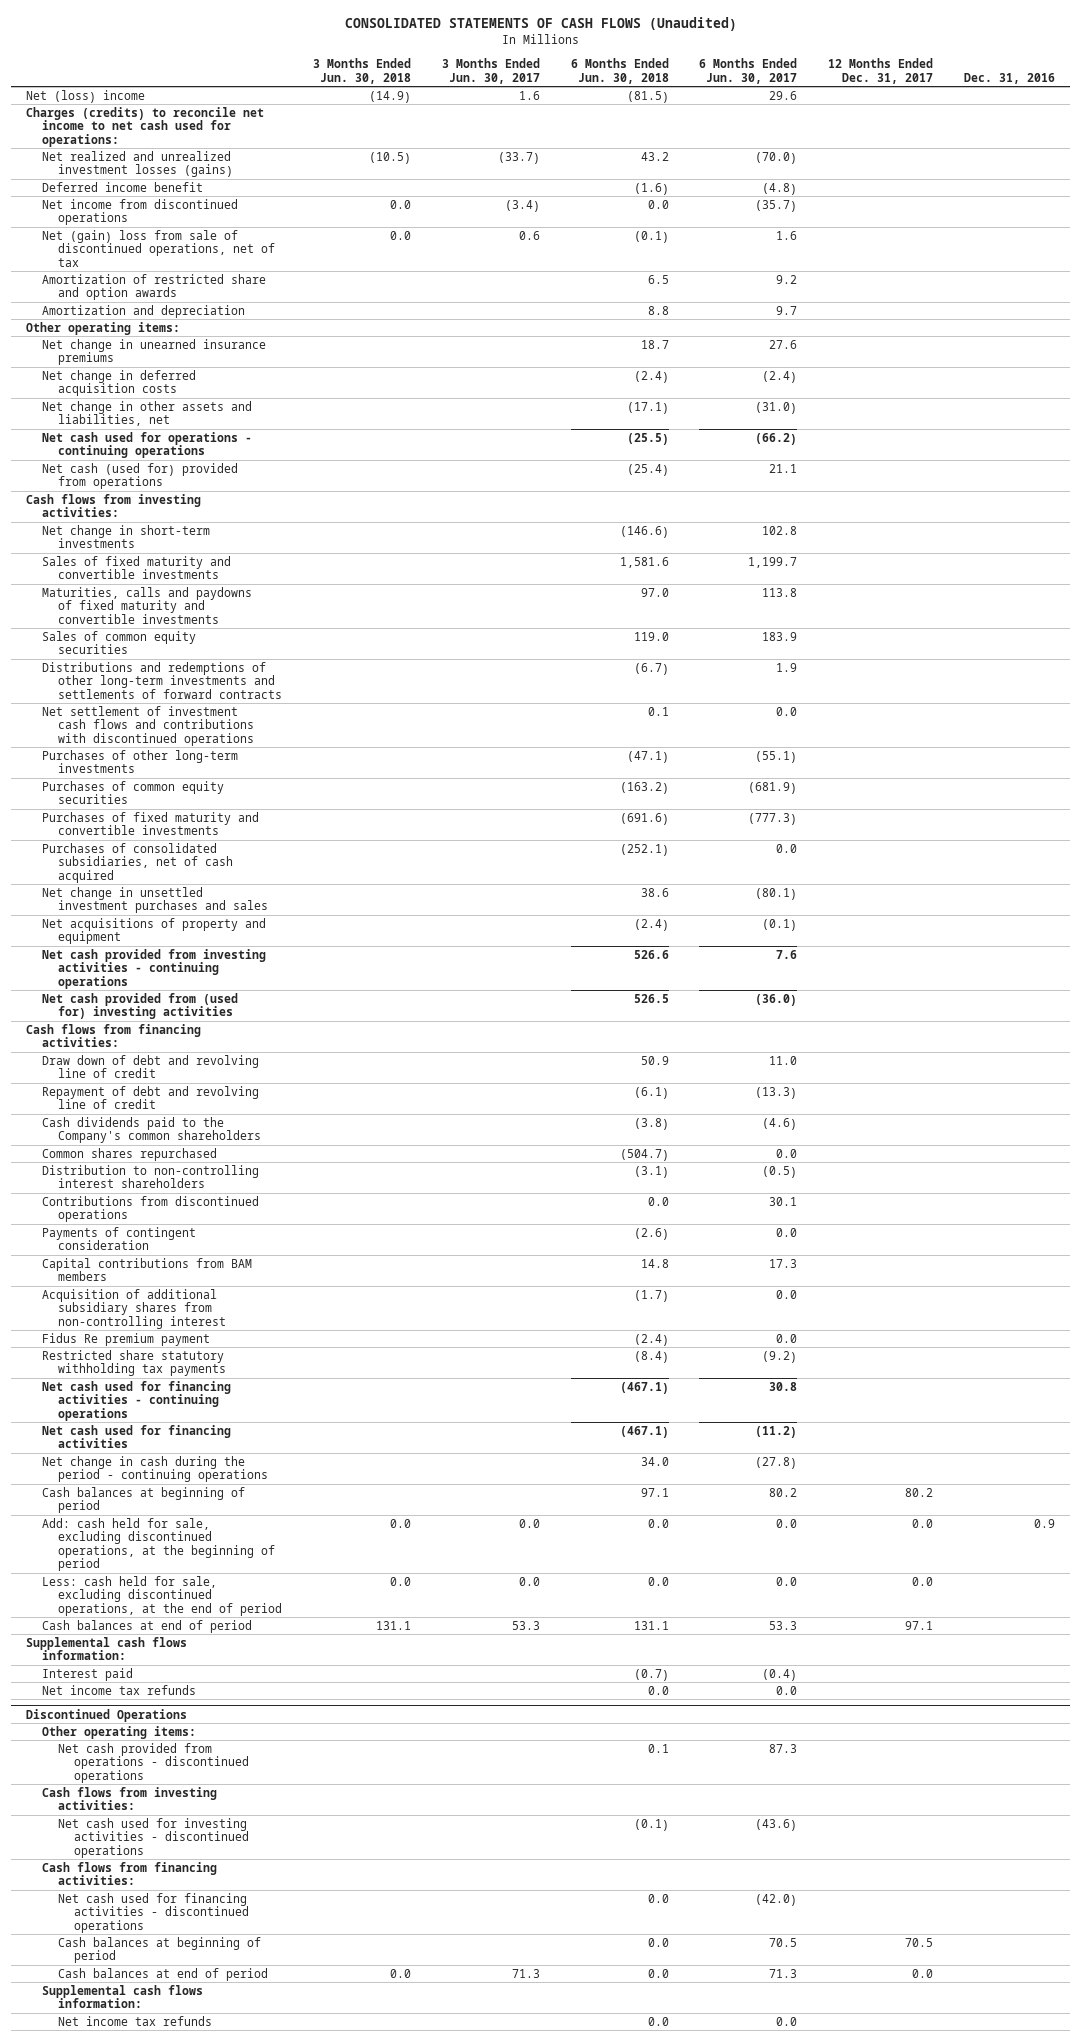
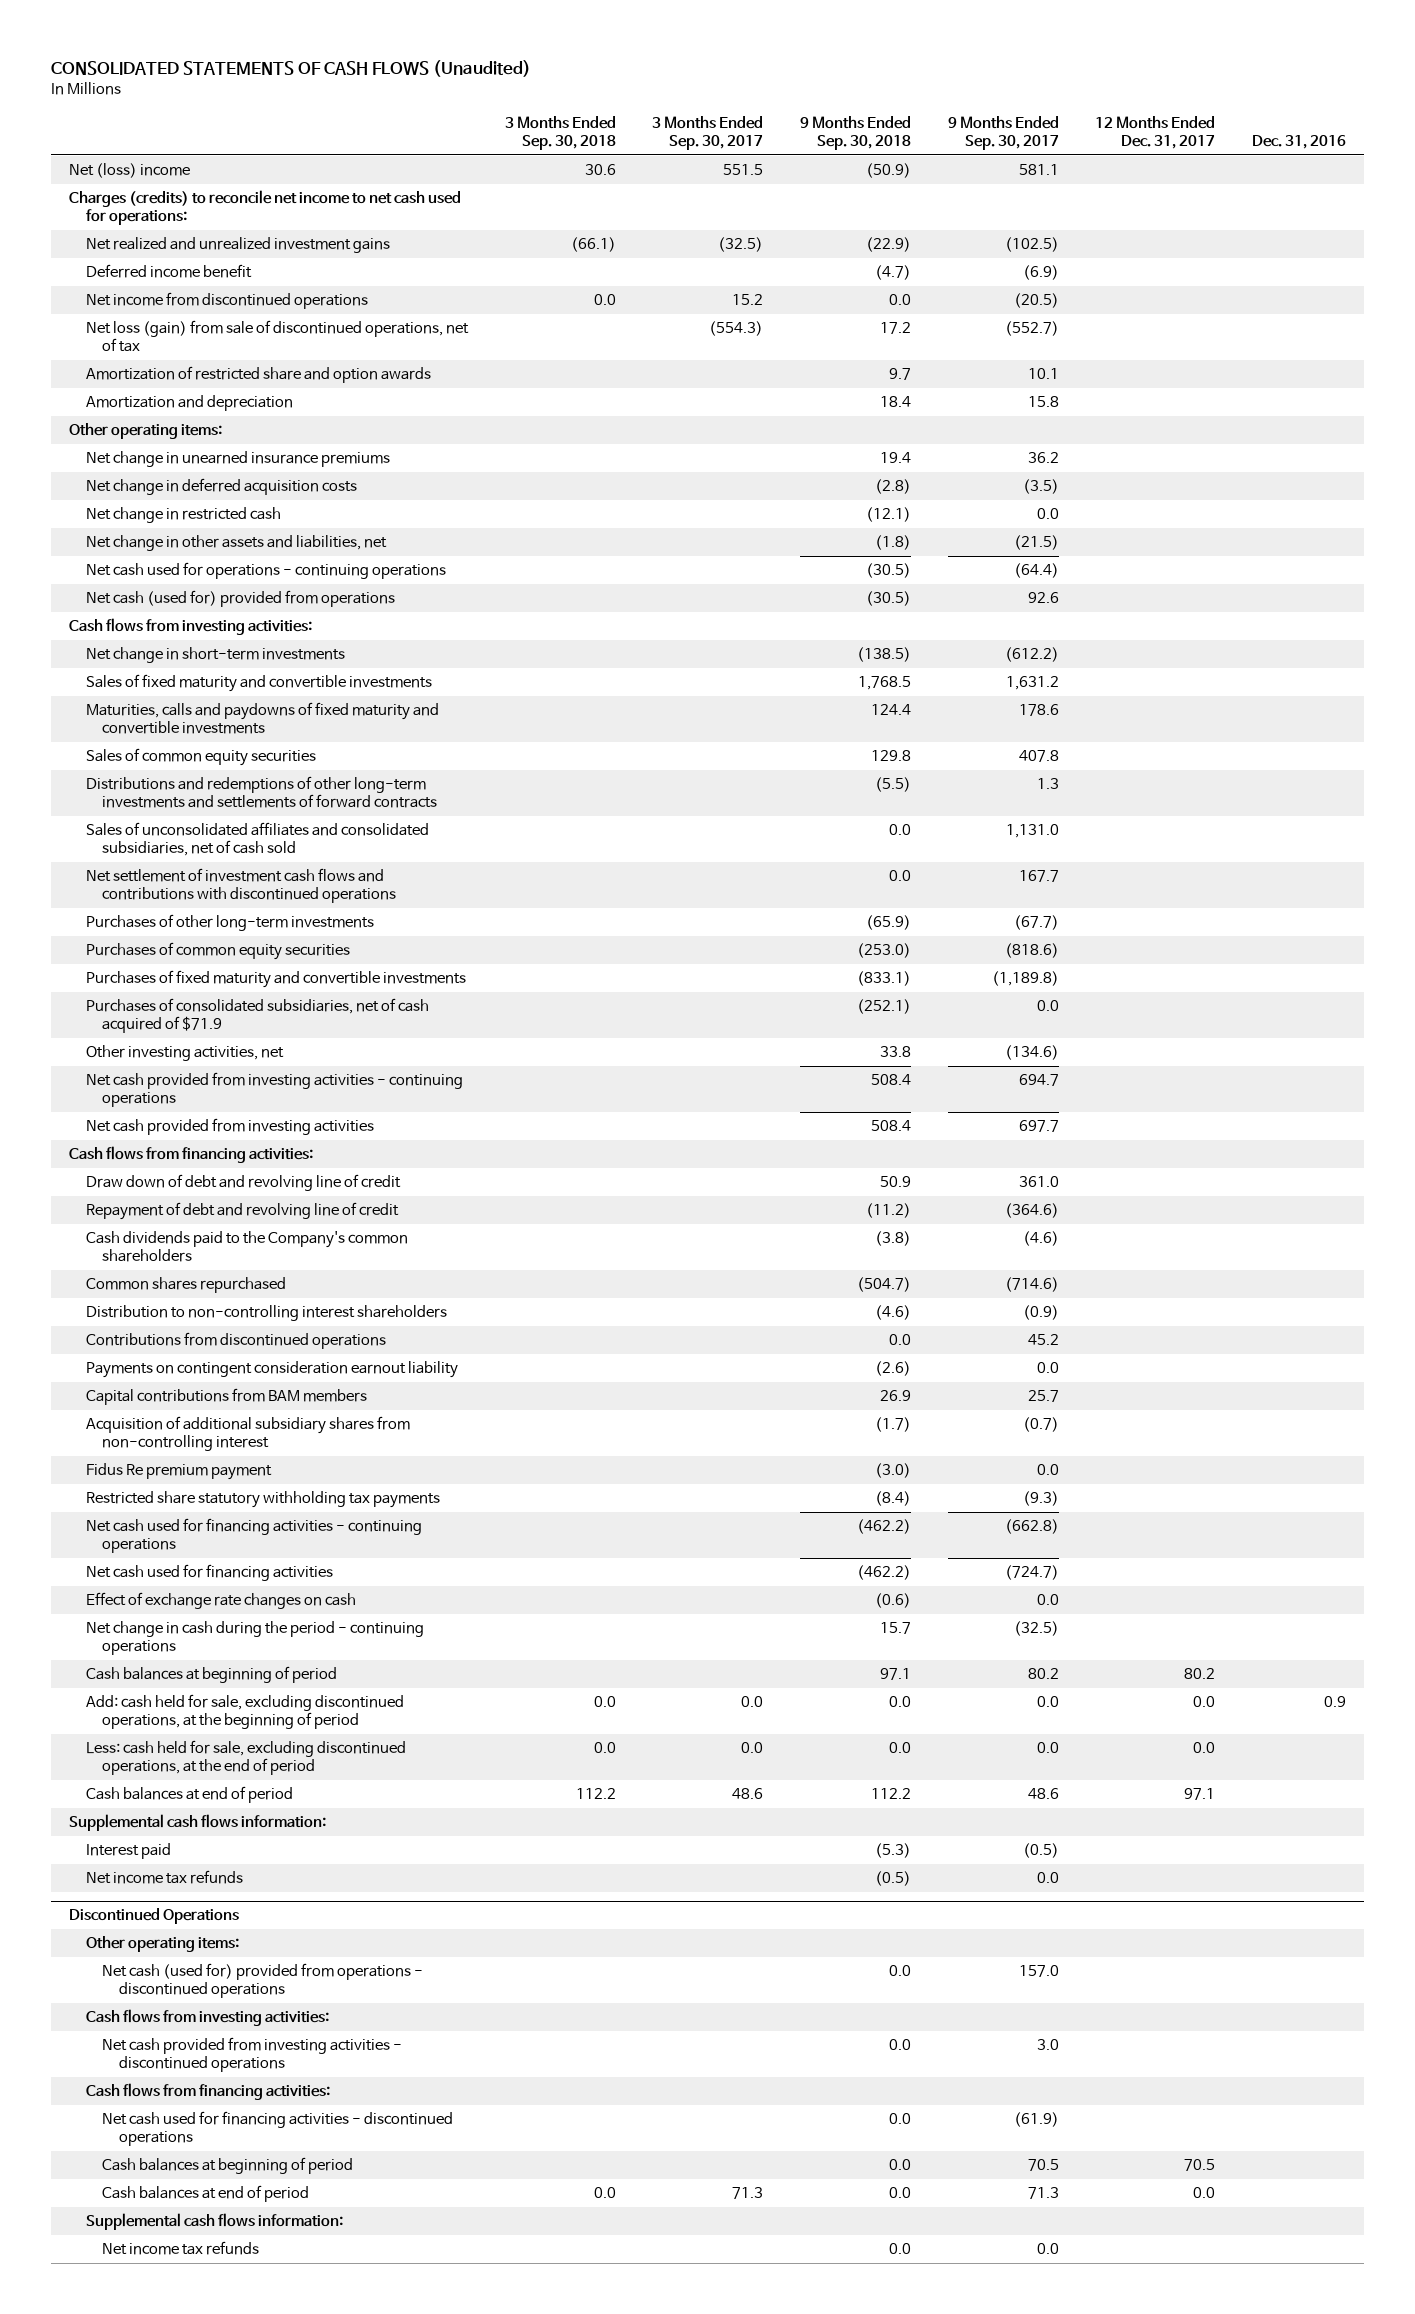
[312,58,411,84] 3 Months Ended Jun. 30, 2018 -> none
[441,58,540,84] 3 Months Ended Jun. 30, 2017 -> none
[570,58,669,84] 6 Months Ended Jun. 30, 2018 -> none
[699,58,798,84] 6 Months Ended Jun. 30, 2017 -> none
none -> [504,116,616,151] 3 Months Ended Sep. 30, 2018
none -> [652,116,764,151] 3 Months Ended Sep. 30, 2017
none -> [799,116,911,151] 9 Months Ended Sep. 30, 2018
none -> [947,116,1059,151] 9 Months Ended Sep. 30, 2017
[42,150,234,178] Net realized and unrealized investment losses (gains) -> [85,237,390,254] Net realized and unrealized investment gains
[42,229,276,267] Net (gain) loss from sale of discontinued operations, net of tax -> [85,320,469,353] Net loss (gain) from sale of discontinued operations, net of tax
none -> [85,507,281,524] Net change in restricted cash
none -> [85,822,429,857] Sales of unconsolidated affiliates and consolidated subsidiaries, net of cash sold
[42,917,267,945] Net acquisitions of property and equipment -> none
[42,842,234,883] Purchases of consolidated subsidiaries, net of cash acquired -> [85,998,429,1034] Purchases of consolidated subsidiaries, net of cash acquired of $71.9
[42,886,269,914] Net change in unsettled investment purchases and sales -> [85,1045,284,1062] Other investing activities, net
[42,992,239,1020] Net cash provided from (used for) investing activities -> [85,1118,374,1136] Net cash provided from investing activities
[42,1226,197,1251] Payments of contingent consideration -> [85,1361,458,1379] Payments on contingent consideration earnout liability
none -> [85,1592,356,1610] Effect of exchange rate changes on cash
[58,1742,250,1783] Net cash provided from operations - discontinued operations -> [102,1963,424,1999] Net cash (used for) provided from operations - discontinued operations
[58,1817,250,1858] Net cash used for investing activities - discontinued operations -> [102,2037,403,2073] Net cash provided from investing activities - discontinued operations

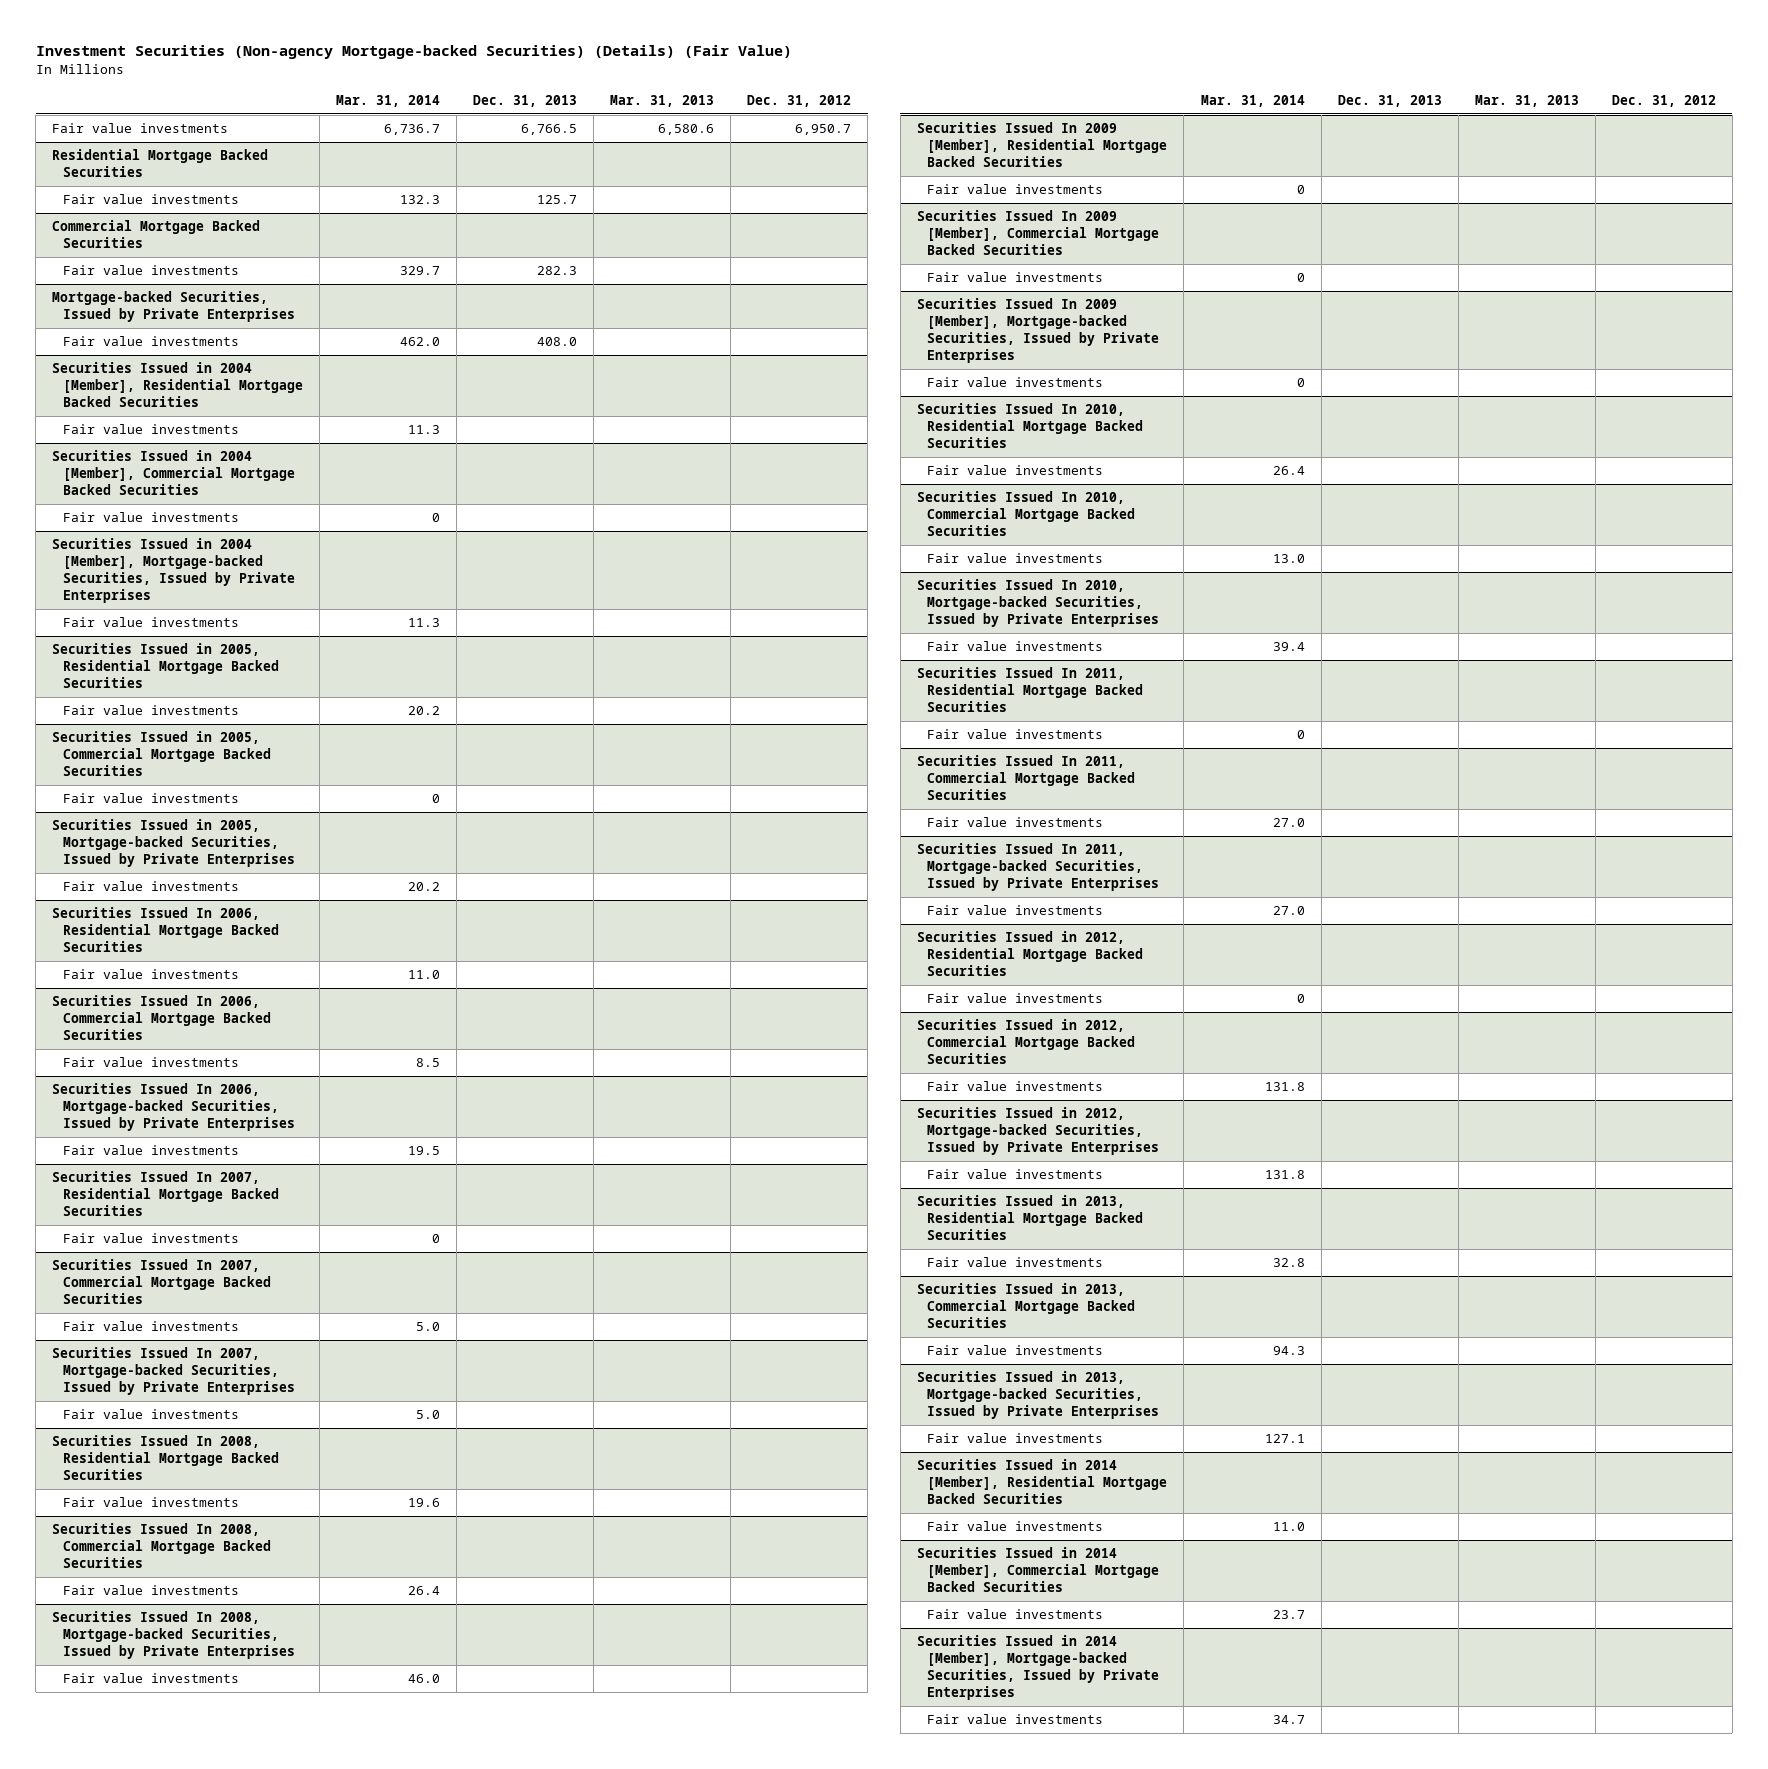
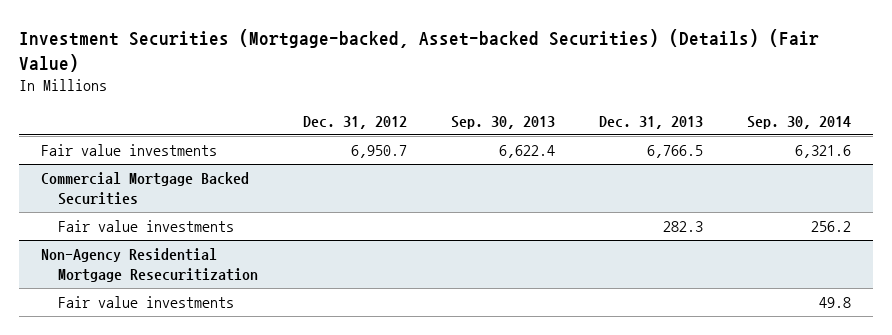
[35,44,792,59] Investment Securities (Non-agency Mortgage-backed Securities) (Details) (Fair Value) -> [18,28,819,72] Investment Securities (Mortgage-backed, Asset-backed Securities) (Details) (Fair Value)
[335,94,440,107] Mar. 31, 2014 -> none
[609,94,714,107] Mar. 31, 2013 -> none
none -> [450,115,555,129] Sep. 30, 2013
none -> [747,115,852,129] Sep. 30, 2014
[52,149,269,178] Residential Mortgage Backed Securities -> none
[62,194,239,205] Fair value investments -> none
[52,291,295,323] Mortgage-backed Securities, Issued by Private Enterprises -> none
[62,336,239,347] Fair value investments -> none
[52,362,303,408] Securities Issued in 2004 [Member], Residential Mortgage Backed Securities -> none
[62,424,239,435] Fair value investments -> none
[52,450,295,496] Securities Issued in 2004 [Member], Commercial Mortgage Backed Securities -> none
[62,512,239,523] Fair value investments -> none
[52,538,295,604] Securities Issued in 2004 [Member], Mortgage-backed Securities, Issued by Private Enterprises -> none
[62,617,239,628] Fair value investments -> none
[52,643,279,689] Securities Issued in 2005, Residential Mortgage Backed Securities -> none
[62,705,239,716] Fair value investments -> none
[52,731,271,777] Securities Issued in 2005, Commercial Mortgage Backed Securities -> none
[62,793,239,804] Fair value investments -> none
[52,819,295,868] Securities Issued in 2005, Mortgage-backed Securities, Issued by Private Enterprises -> none
[62,881,239,892] Fair value investments -> none
[52,907,279,953] Securities Issued In 2006, Residential Mortgage Backed Securities -> none
[62,969,239,980] Fair value investments -> none
[52,995,271,1041] Securities Issued In 2006, Commercial Mortgage Backed Securities -> none
[62,1057,239,1068] Fair value investments -> none
[52,1083,295,1132] Securities Issued In 2006, Mortgage-backed Securities, Issued by Private Enterprises -> none
[62,1145,239,1156] Fair value investments -> none
[52,1171,279,1217] Securities Issued In 2007, Residential Mortgage Backed Securities -> none
[62,1233,239,1244] Fair value investments -> none
[52,1259,271,1305] Securities Issued In 2007, Commercial Mortgage Backed Securities -> none
[62,1321,239,1332] Fair value investments -> none
[52,1347,295,1396] Securities Issued In 2007, Mortgage-backed Securities, Issued by Private Enterprises -> none
[62,1409,239,1420] Fair value investments -> none
[52,1435,279,1481] Securities Issued In 2008, Residential Mortgage Backed Securities -> none
[62,1497,239,1508] Fair value investments -> none
[52,1523,271,1569] Securities Issued In 2008, Commercial Mortgage Backed Securities -> none
[62,1585,239,1596] Fair value investments -> none
[52,1611,295,1660] Securities Issued In 2008, Mortgage-backed Securities, Issued by Private Enterprises -> none
[62,1673,239,1684] Fair value investments -> none
[916,122,1168,168] Securities Issued In 2009 [Member], Residential Mortgage Backed Securities -> none
[927,184,1104,195] Fair value investments -> none
[916,210,1160,256] Securities Issued In 2009 [Member], Commercial Mortgage Backed Securities -> none
[927,272,1104,283] Fair value investments -> none
[916,298,1160,364] Securities Issued In 2009 [Member], Mortgage-backed Securities, Issued by Private Enterprises -> none
[927,377,1104,388] Fair value investments -> none
[916,403,1144,449] Securities Issued In 2010, Residential Mortgage Backed Securities -> none
[927,465,1104,476] Fair value investments -> none
[916,491,1136,537] Securities Issued In 2010, Commercial Mortgage Backed Securities -> none
[927,553,1104,564] Fair value investments -> none
[916,579,1160,628] Securities Issued In 2010, Mortgage-backed Securities, Issued by Private Enterprises -> none
[927,641,1104,652] Fair value investments -> none
[916,667,1144,713] Securities Issued In 2011, Residential Mortgage Backed Securities -> none
[927,729,1104,740] Fair value investments -> none
[916,755,1136,801] Securities Issued In 2011, Commercial Mortgage Backed Securities -> none
[927,817,1104,828] Fair value investments -> none
[916,843,1160,892] Securities Issued In 2011, Mortgage-backed Securities, Issued by Private Enterprises -> none
[927,905,1104,916] Fair value investments -> none
[916,931,1144,977] Securities Issued in 2012, Residential Mortgage Backed Securities -> none
[927,993,1104,1004] Fair value investments -> none
[916,1019,1136,1065] Securities Issued in 2012, Commercial Mortgage Backed Securities -> none
[927,1081,1104,1092] Fair value investments -> none
[916,1107,1160,1156] Securities Issued in 2012, Mortgage-backed Securities, Issued by Private Enterprises -> none
[927,1169,1104,1180] Fair value investments -> none
[916,1195,1144,1241] Securities Issued in 2013, Residential Mortgage Backed Securities -> none
[927,1257,1104,1268] Fair value investments -> none
[916,1283,1136,1329] Securities Issued in 2013, Commercial Mortgage Backed Securities -> none
[927,1345,1104,1356] Fair value investments -> none
[916,1371,1160,1420] Securities Issued in 2013, Mortgage-backed Securities, Issued by Private Enterprises -> none
[927,1433,1104,1444] Fair value investments -> none
[916,1459,1168,1505] Securities Issued in 2014 [Member], Residential Mortgage Backed Securities -> none
[927,1521,1104,1532] Fair value investments -> none
[916,1547,1160,1593] Securities Issued in 2014 [Member], Commercial Mortgage Backed Securities -> none
[927,1609,1104,1620] Fair value investments -> none
[916,1635,1160,1701] Securities Issued in 2014 [Member], Mortgage-backed Securities, Issued by Private Enterprises -> none
[927,1714,1104,1725] Fair value investments -> none
none -> [40,248,259,283] Non-Agency Residential Mortgage Resecuritization
none -> [58,296,235,309] Fair value investments

